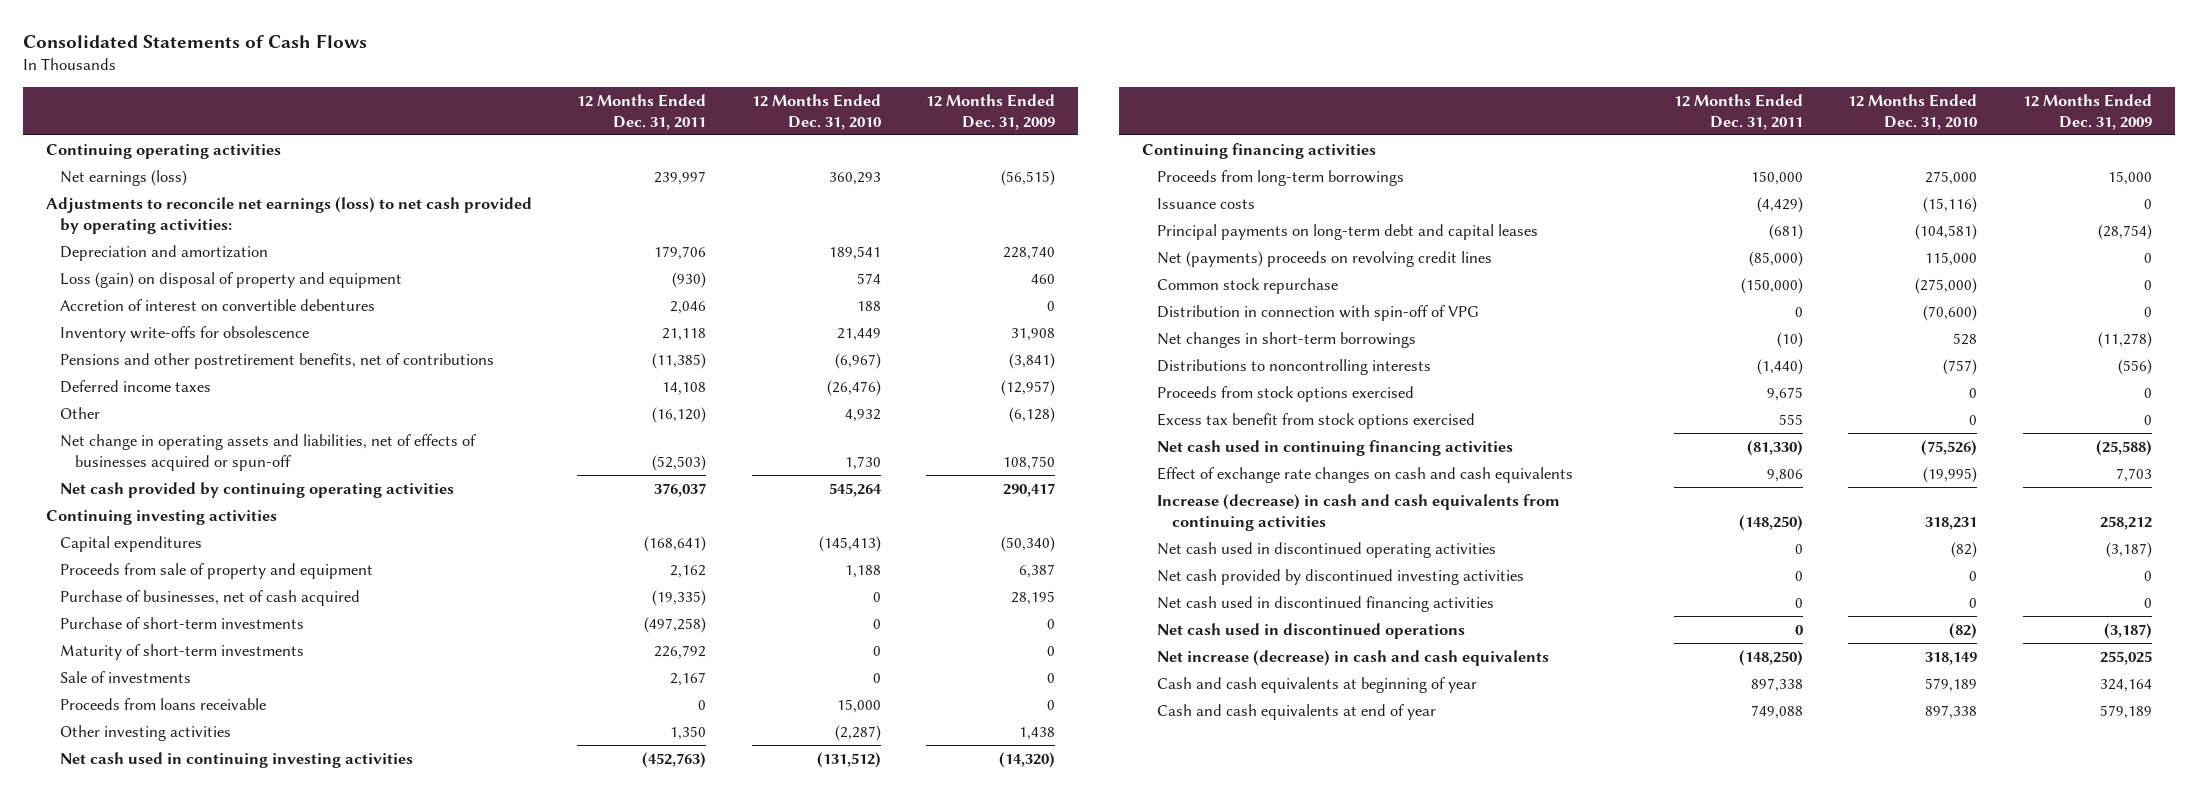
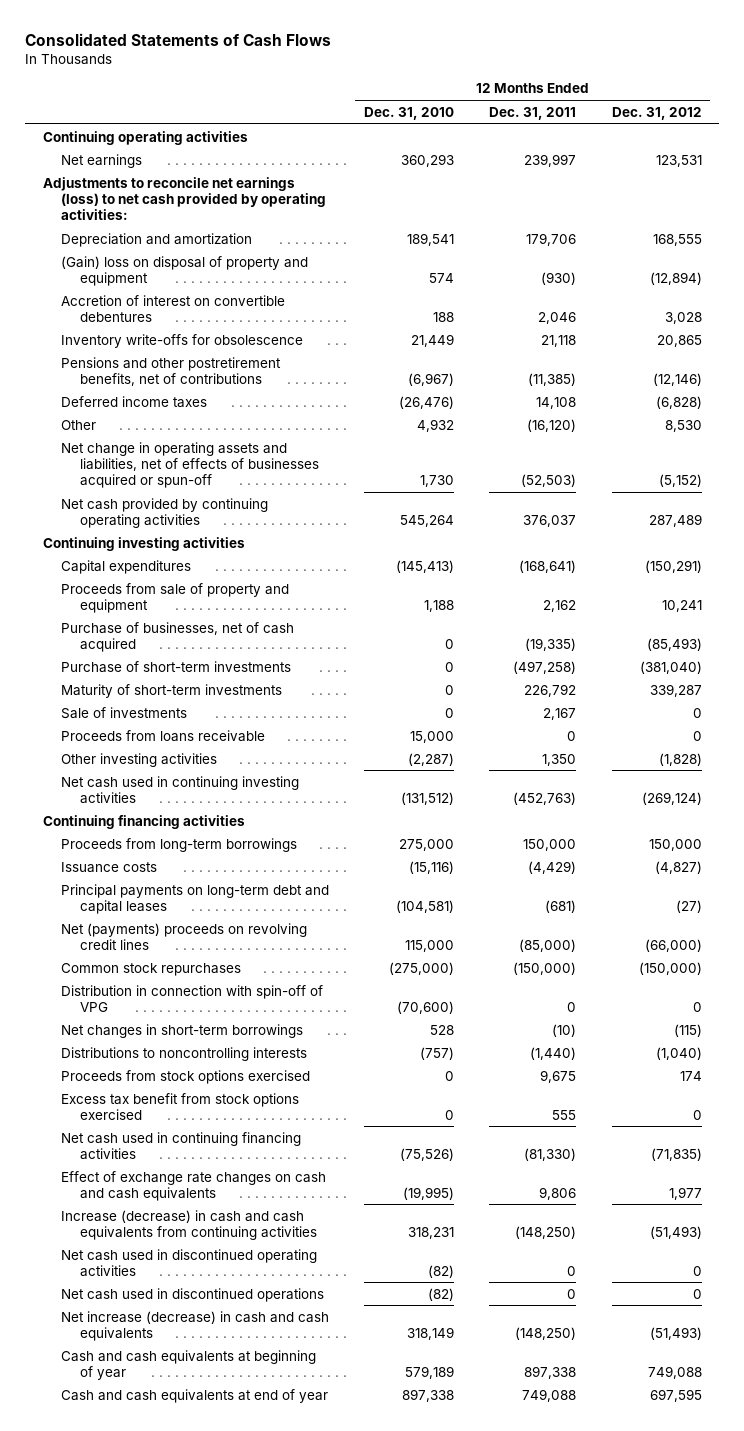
[926,93,1056,130] 12 Months Ended Dec. 31, 2009 -> none
none -> [611,106,702,120] Dec. 31, 2012
[60,169,188,186] Net earnings (loss) -> [61,153,143,168] Net earnings
[60,271,403,288] Loss (gain) on disposal of property and equipment -> [61,255,309,286] (Gain) loss on disposal of property and equipment
[1156,277,1338,294] Common stock repurchase -> [61,962,242,976] Common stock repurchases
[1156,568,1524,585] Net cash provided by discontinued investing activities -> none
[1156,595,1494,612] Net cash used in discontinued financing activities -> none

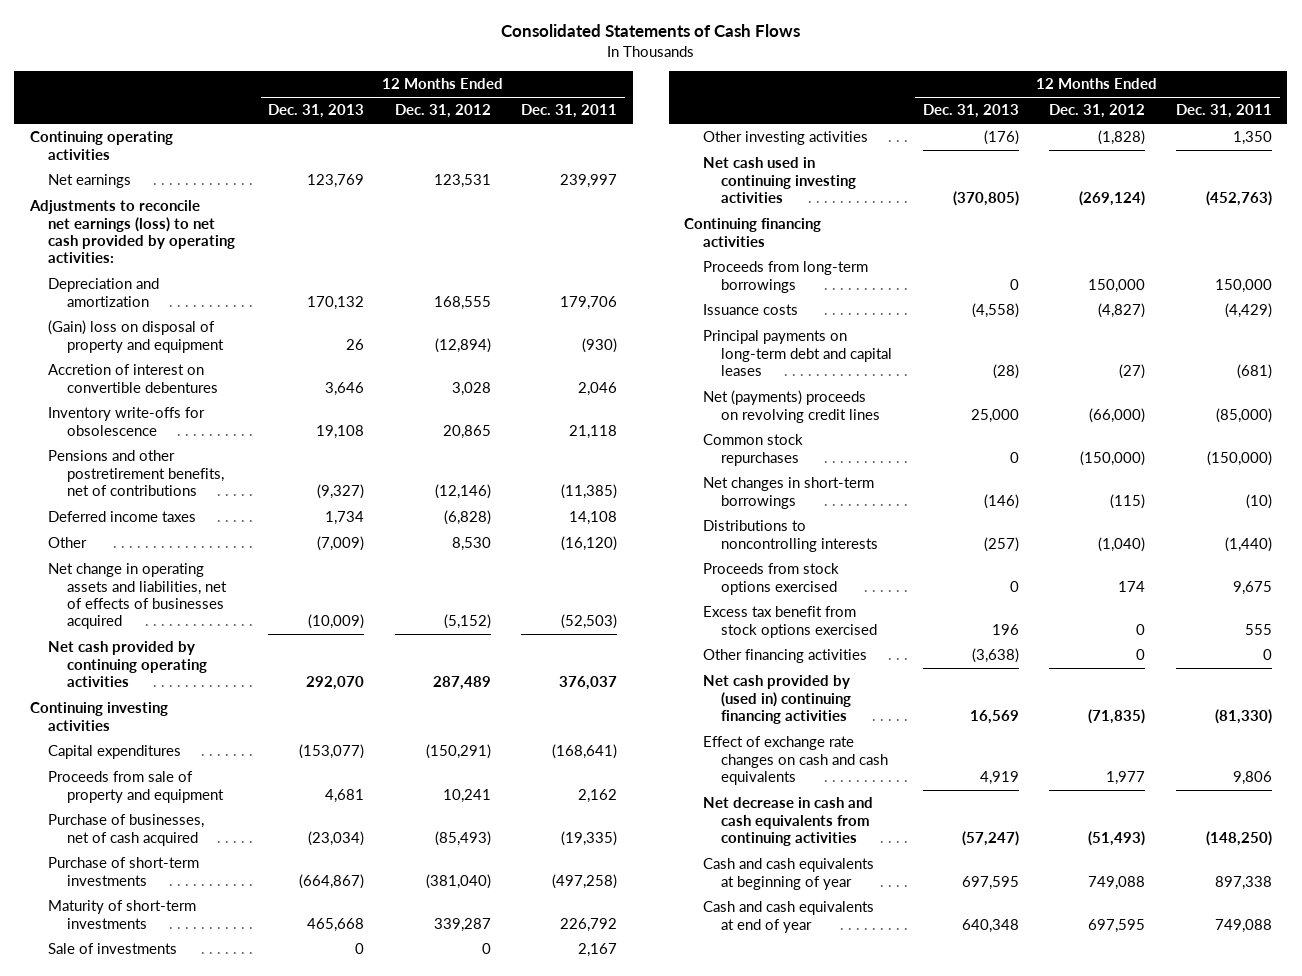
[364,106,455,120] Dec. 31, 2010 -> none
none -> [268,104,365,119] Dec. 31, 2013
[61,441,319,488] Net change in operating assets and liabilities, net of effects of businesses acquired or spun-off -> [48,563,227,630] Net change in operating assets and liabilities, net of effects of businesses acquired
[61,729,266,742] Proceeds from loans receivable -> none
[61,984,324,1012] Distribution in connection with spin-off of VPG -> none
none -> [702,649,867,664] Other financing activities
[61,1131,302,1160] Net cash used in continuing financing activities -> [702,675,852,724] Net cash provided by (used in) continuing financing activities
[61,1248,318,1277] Net cash used in discontinued operating activities -> none
[61,1287,325,1302] Net cash used in discontinued operations -> none
[61,1310,330,1341] Net increase (decrease) in cash and cash equivalents -> none
[61,1209,317,1240] Increase (decrease) in cash and cash equivalents from continuing activities -> [702,797,873,846] Net decrease in cash and cash equivalents from continuing activities

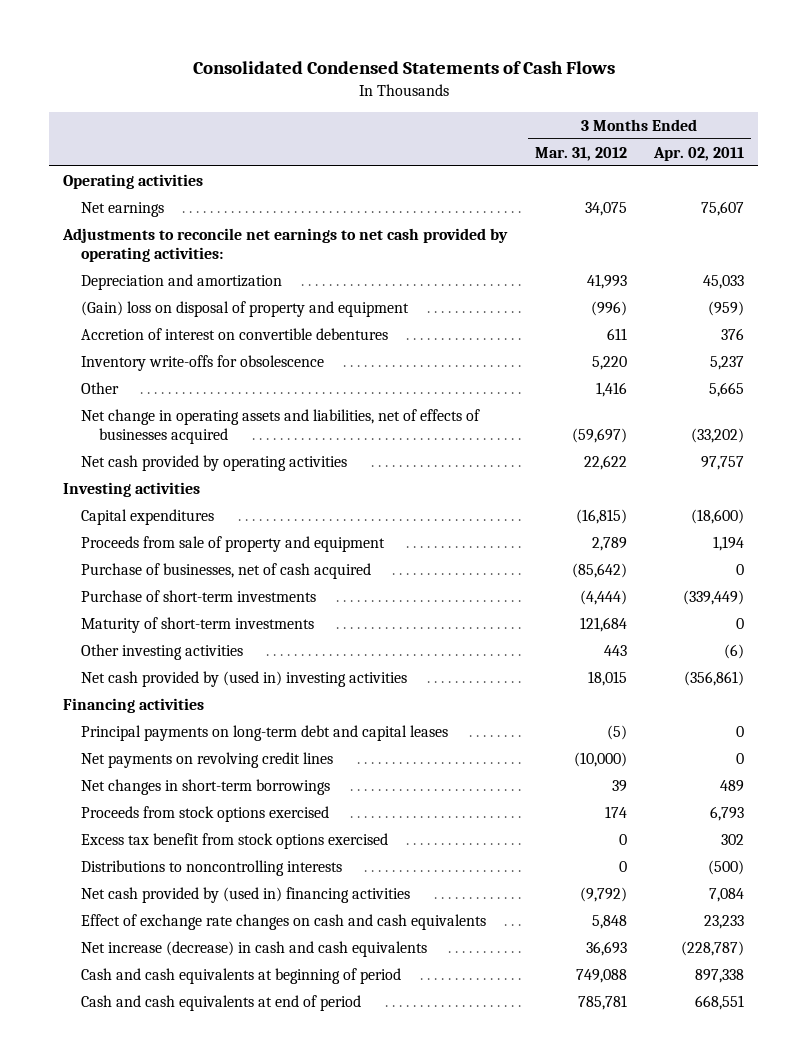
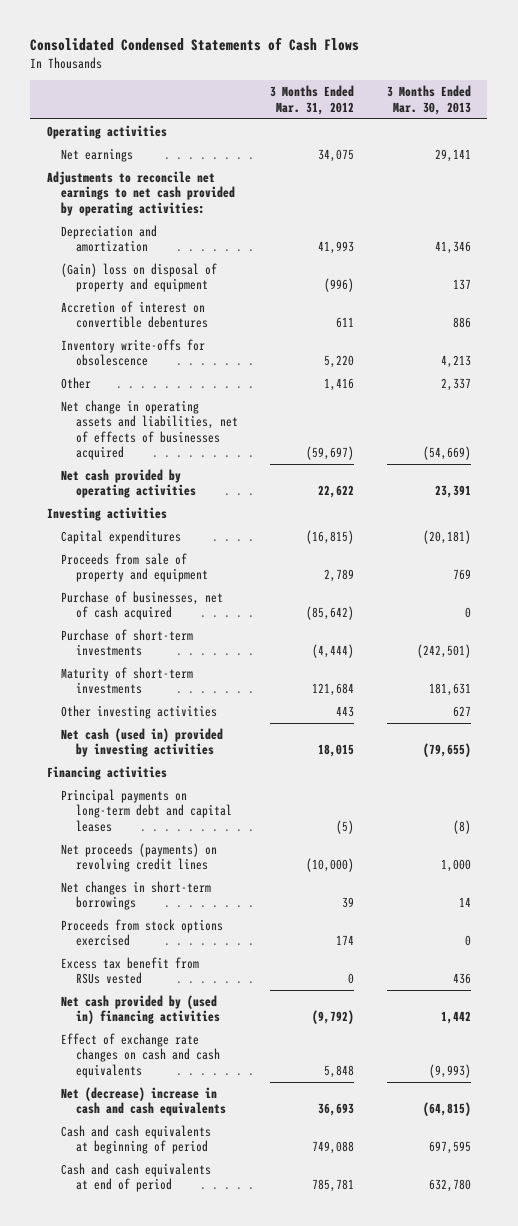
[653,146,745,161] Apr. 02, 2011 -> none
none -> [386,85,471,115] 3 Months Ended Mar. 30, 2013
[80,670,407,687] Net cash provided by (used in) investing activities -> [61,727,224,758] Net cash (used in) provided by investing activities
[80,751,333,768] Net payments on revolving credit lines -> [61,842,218,873] Net proceeds (payments) on revolving credit lines
[80,859,342,876] Distributions to noncontrolling interests -> none
[80,832,388,849] Excess tax benefit from stock options exercised -> [61,956,200,985] Excess tax benefit from RSUs vested
[80,940,427,957] Net increase (decrease) in cash and cash equivalents -> [61,1086,226,1117] Net (decrease) increase in cash and cash equivalents

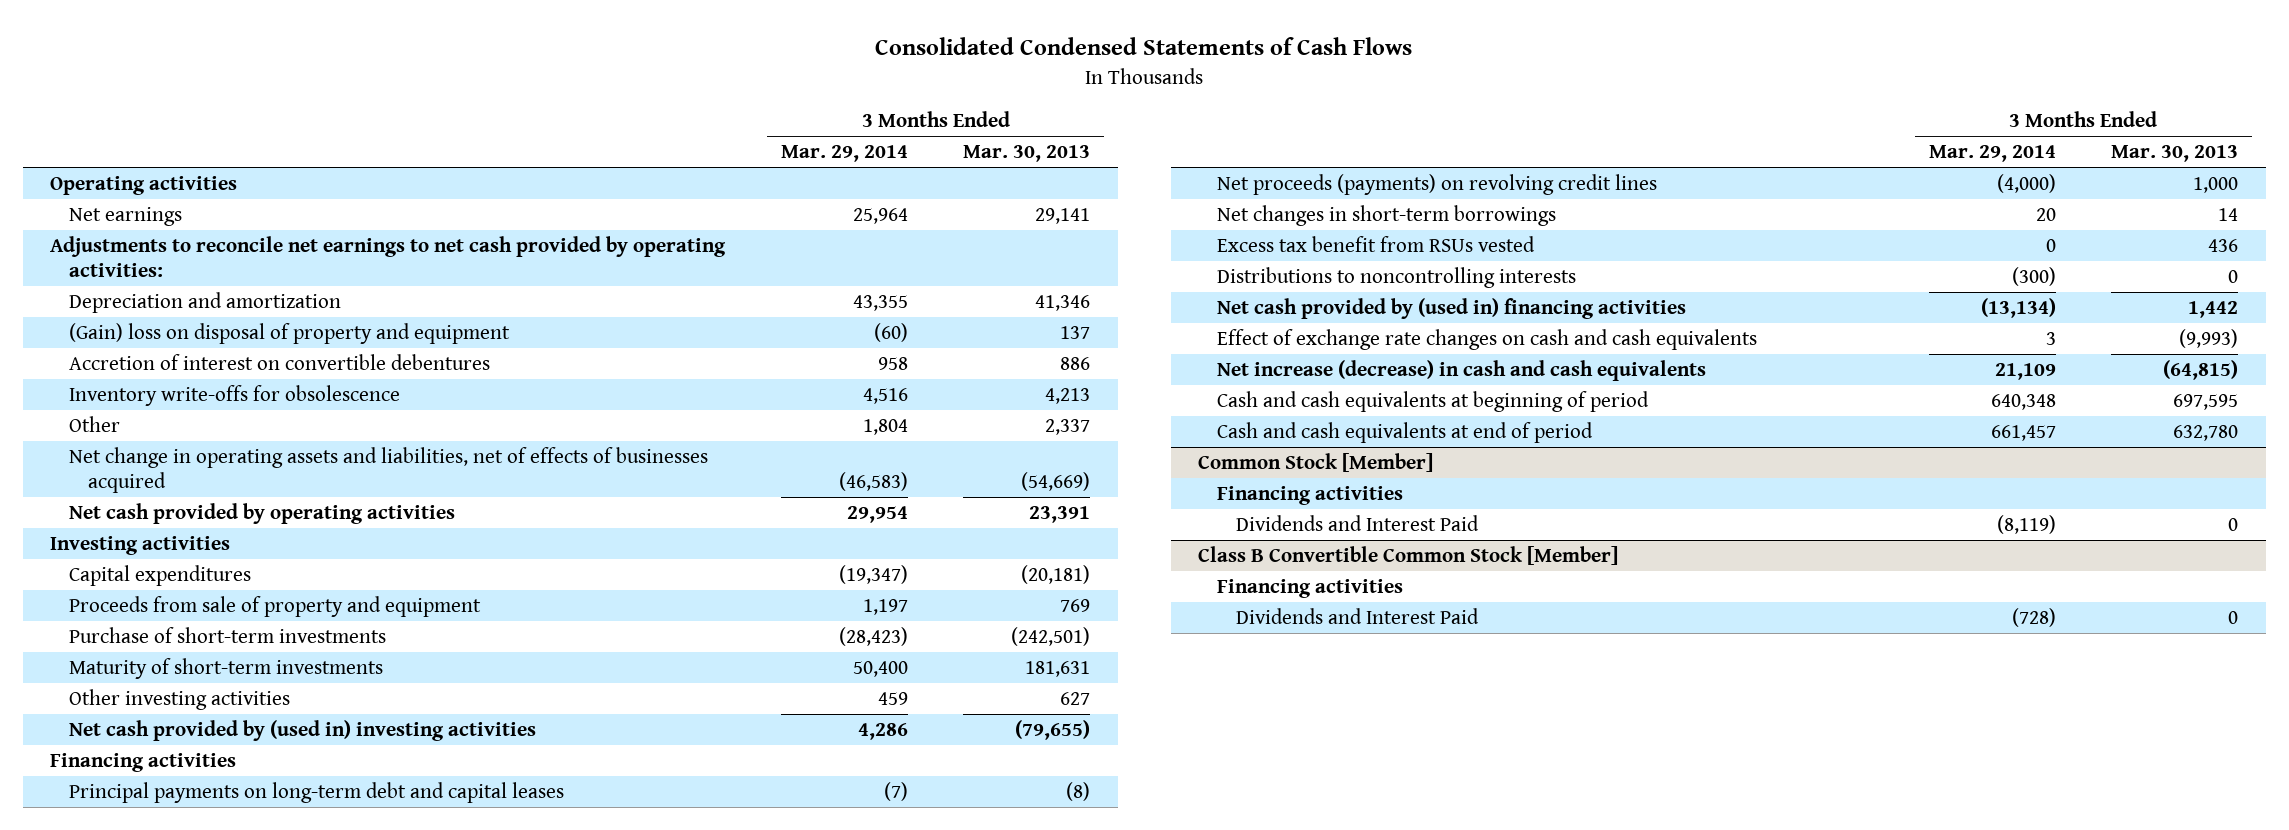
[270,85,355,115] 3 Months Ended Mar. 31, 2012 -> none
none -> [780,145,908,163] Mar. 29, 2014
[61,590,224,621] Purchase of businesses, net of cash acquired -> none
[61,727,224,758] Net cash (used in) provided by investing activities -> [69,720,537,742] Net cash provided by (used in) investing activities
[61,918,224,947] Proceeds from stock options exercised -> none
none -> [1217,267,1577,289] Distributions to noncontrolling interests
[61,1086,226,1117] Net (decrease) increase in cash and cash equivalents -> [1217,360,1707,382] Net increase (decrease) in cash and cash equivalents
none -> [1198,453,1434,473] Common Stock [Member]
none -> [1217,486,1404,506] Financing activities
none -> [1235,515,1479,532] Dividends and Interest Paid
none -> [1198,546,1619,566] Class B Convertible Common Stock [Member]
none -> [1217,579,1404,599] Financing activities
none -> [1235,608,1479,625] Dividends and Interest Paid

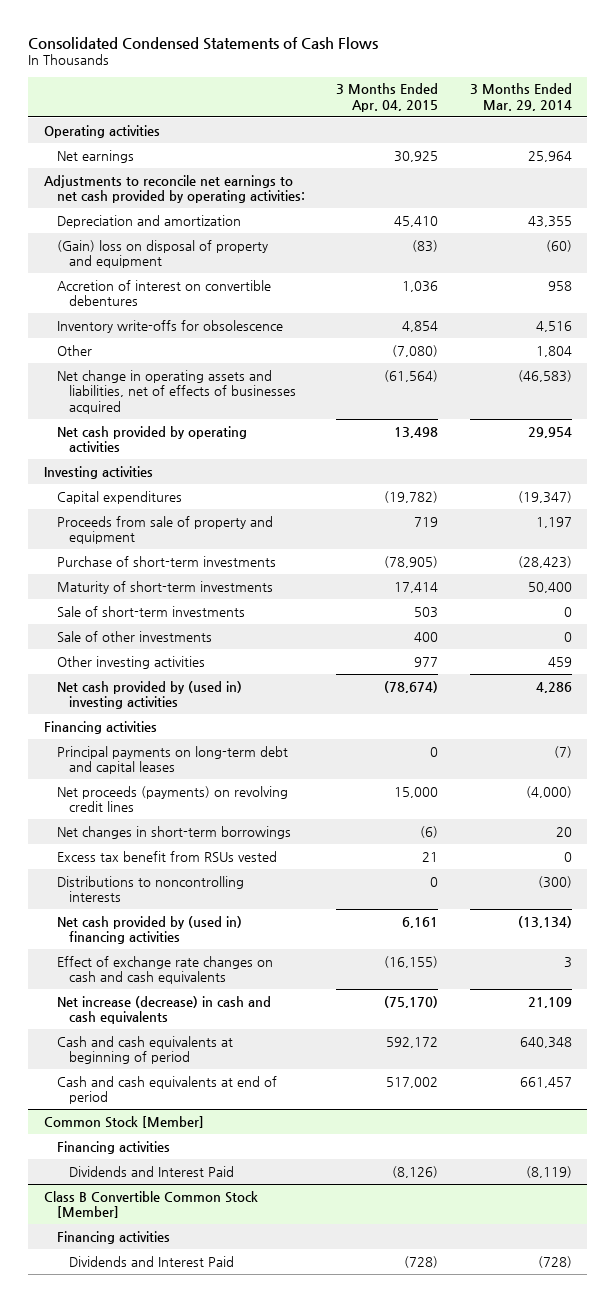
[963,145,1091,163] Mar. 30, 2013 -> none
none -> [336,83,439,112] 3 Months Ended Apr. 04, 2015
none -> [56,605,245,617] Sale of short-term investments
none -> [56,630,212,642] Sale of other investments

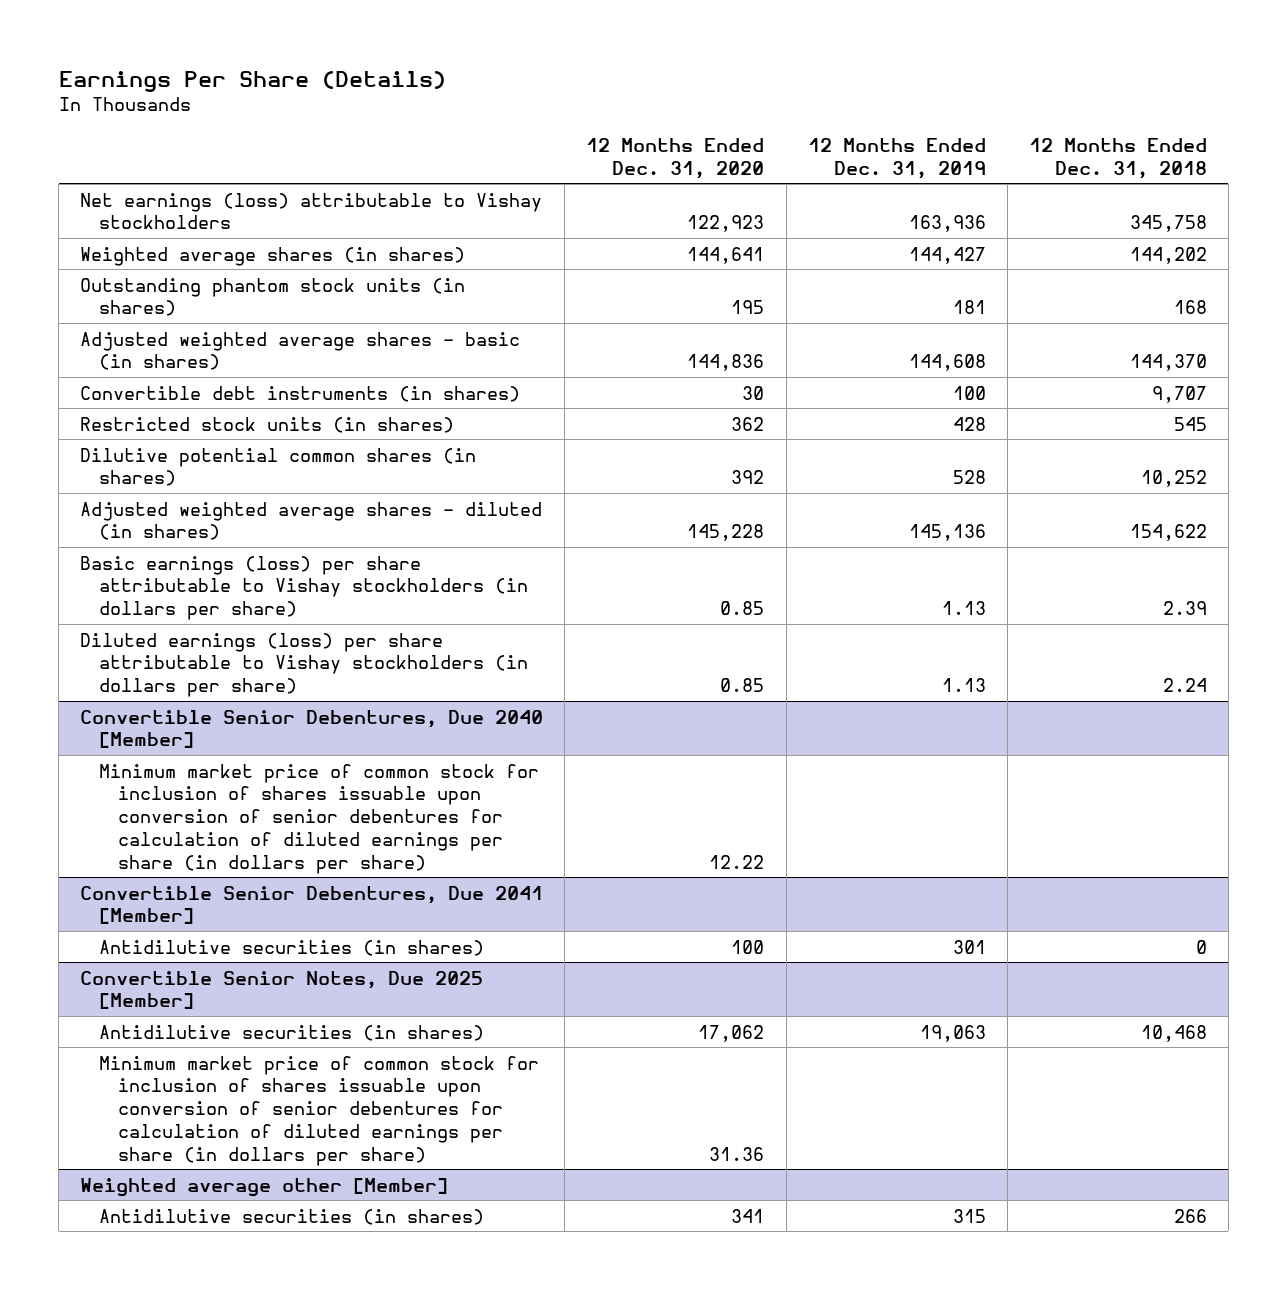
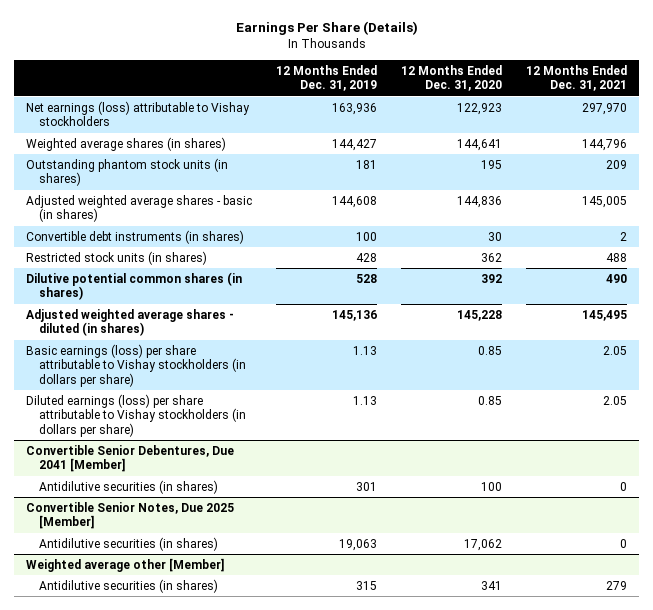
[1028,137,1207,179] 12 Months Ended Dec. 31, 2018 -> none
none -> [525,64,627,92] 12 Months Ended Dec. 31, 2021
[80,709,544,749] Convertible Senior Debentures, Due 2040 [Member] -> none
[99,763,540,874] Minimum market price of common stock for inclusion of shares issuable upon conversion of senior debentures for calculation of diluted earnings per share (in dollars per share) -> none
[99,1055,540,1166] Minimum market price of common stock for inclusion of shares issuable upon conversion of senior debentures for calculation of diluted earnings per share (in dollars per share) -> none

